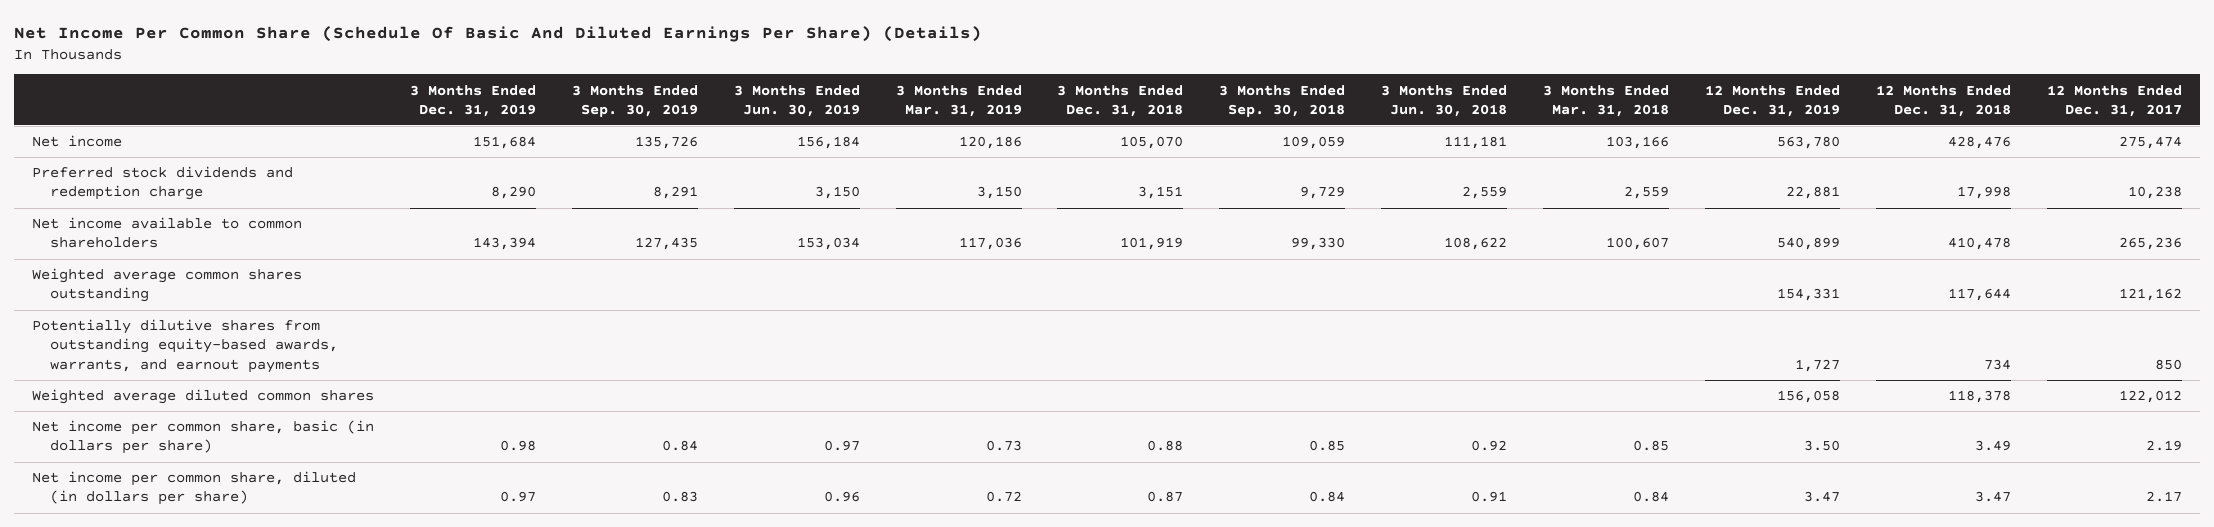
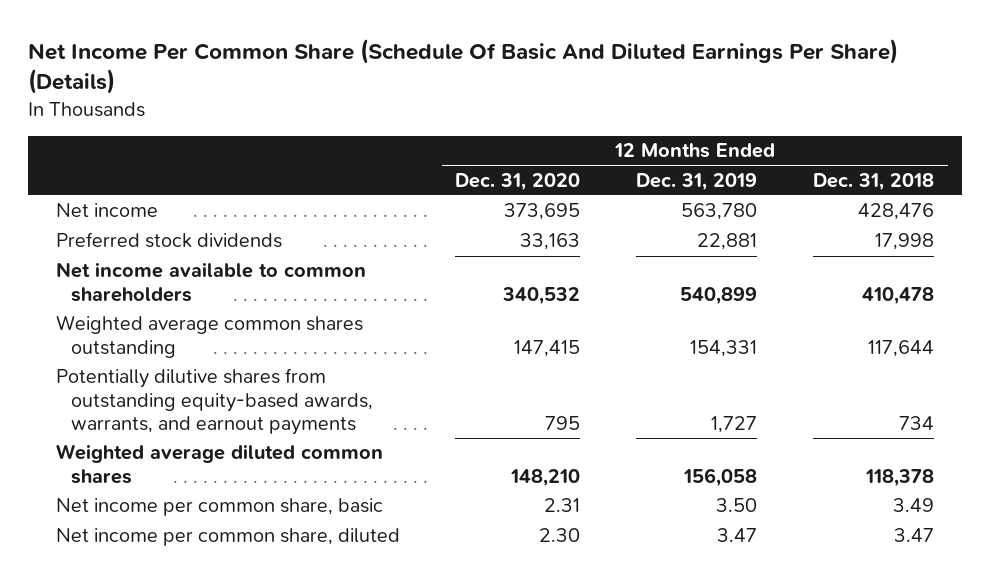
[409,84,536,117] 3 Months Ended Dec. 31, 2019 -> none
[571,84,698,117] 3 Months Ended Sep. 30, 2019 -> none
[733,84,860,117] 3 Months Ended Jun. 30, 2019 -> none
[895,84,1022,117] 3 Months Ended Mar. 31, 2019 -> none
[1057,84,1184,117] 3 Months Ended Dec. 31, 2018 -> none
[1219,84,1346,117] 3 Months Ended Sep. 30, 2018 -> none
[1381,84,1508,117] 3 Months Ended Jun. 30, 2018 -> none
[1543,84,1670,117] 3 Months Ended Mar. 31, 2018 -> none
[2046,84,2182,117] 12 Months Ended Dec. 31, 2017 -> none
none -> [455,172,581,191] Dec. 31, 2020
[32,166,294,201] Preferred stock dividends and redemption charge -> [55,232,282,249] Preferred stock dividends
[32,420,375,455] Net income per common share, basic (in dollars per share) -> [55,498,383,517] Net income per common share, basic
[32,471,357,506] Net income per common share, diluted (in dollars per share) -> [55,528,400,547] Net income per common share, diluted

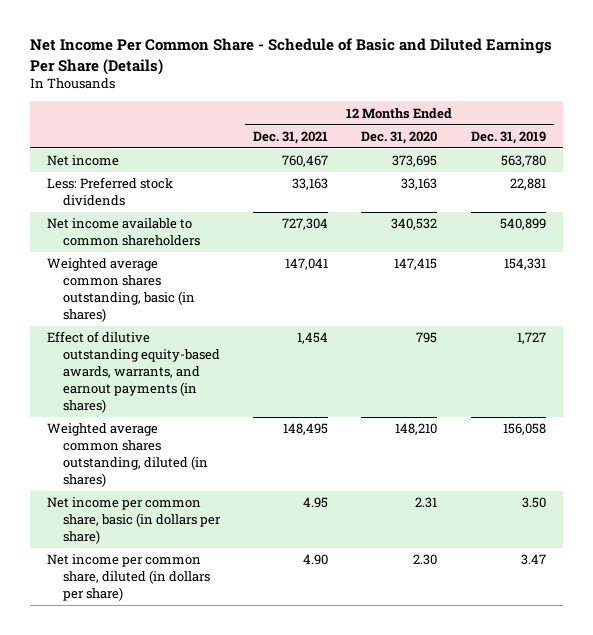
[27,38,898,95] Net Income Per Common Share (Schedule Of Basic And Diluted Earnings Per Share) (Details) -> [30,38,553,75] Net Income Per Common Share - Schedule of Basic and Diluted Earnings Per Share (Details)
[812,172,934,191] Dec. 31, 2018 -> none
none -> [252,130,328,144] Dec. 31, 2021
[55,232,282,249] Preferred stock dividends -> [46,177,173,207] Less: Preferred stock dividends
[55,315,363,358] Weighted average common shares outstanding -> [46,258,195,323] Weighted average common shares outstanding, basic (in shares)
[55,368,373,435] Potentially dilutive shares from outstanding equity-based awards, warrants, and earnout payments -> [46,331,220,414] Effect of dilutive outstanding equity-based awards, warrants, and earnout payments (in shares)
[55,444,383,484] Weighted average diluted common shares -> [46,423,208,488] Weighted average common shares outstanding, diluted (in shares)
[55,498,383,517] Net income per common share, basic -> [46,497,221,545] Net income per common share, basic (in dollars per share)
[55,528,400,547] Net income per common share, diluted -> [46,554,210,602] Net income per common share, diluted (in dollars per share)

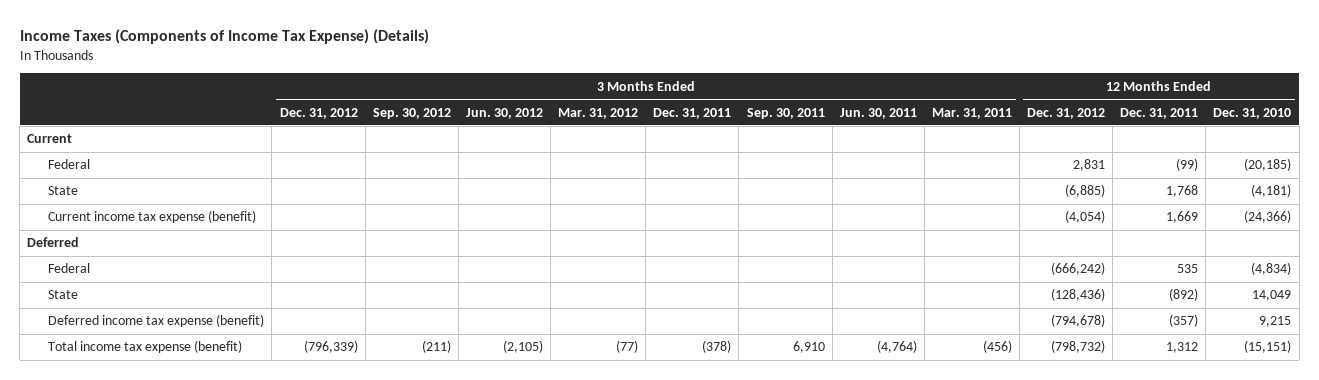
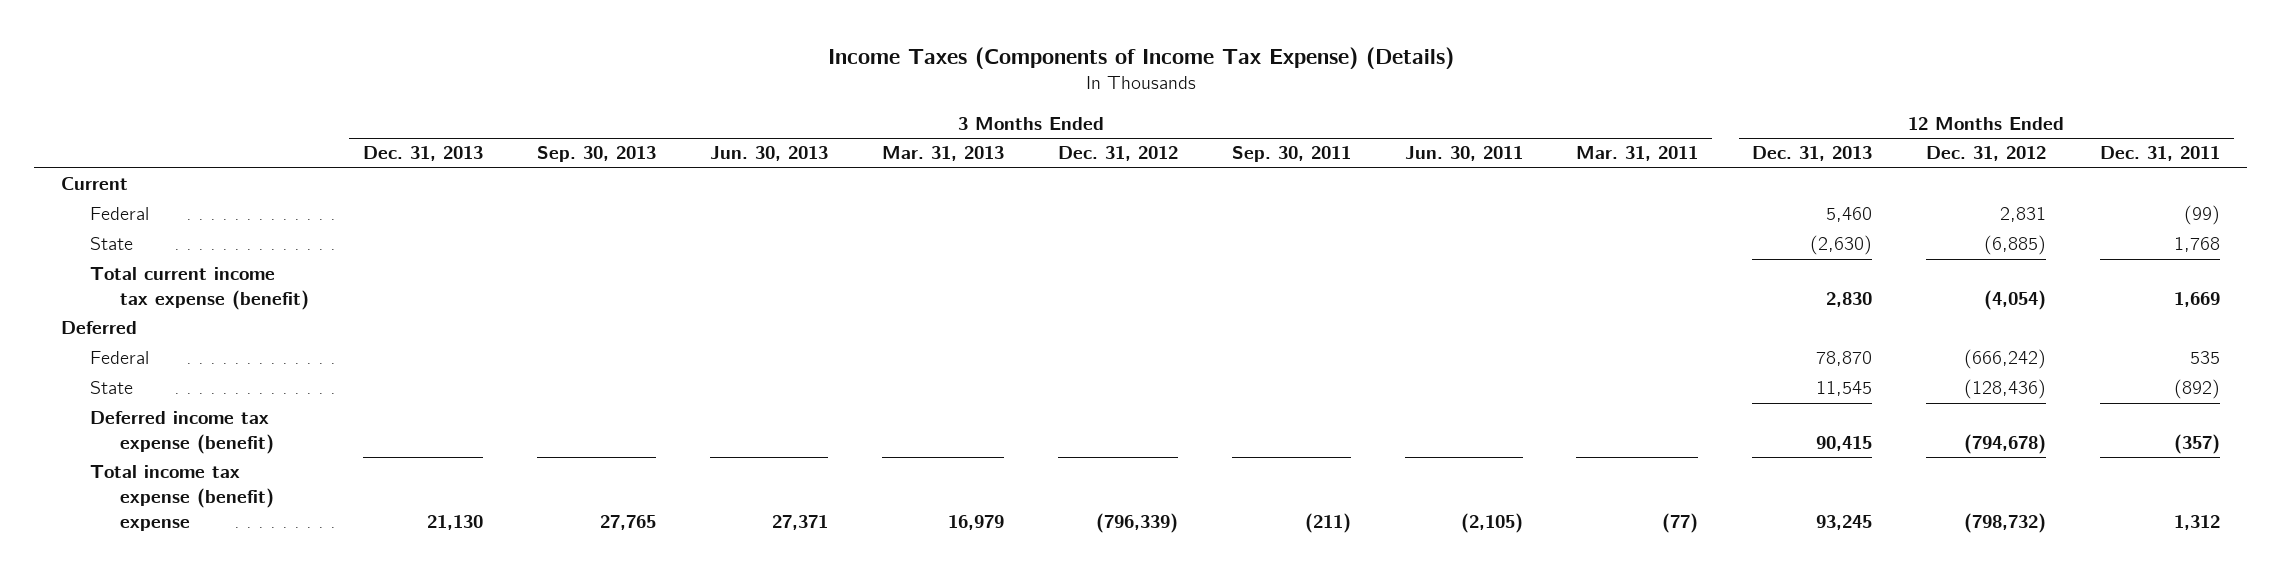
[372,107,451,119] Sep. 30, 2012 -> none
[465,107,543,119] Jun. 30, 2012 -> none
[558,107,639,119] Mar. 31, 2012 -> none
[653,107,732,119] Dec. 31, 2011 -> none
[1213,107,1292,119] Dec. 31, 2010 -> none
none -> [362,146,483,162] Dec. 31, 2013
none -> [536,146,656,163] Sep. 30, 2013
none -> [709,146,828,162] Jun. 30, 2013
none -> [881,146,1004,162] Mar. 31, 2013
none -> [1752,146,1873,162] Dec. 31, 2013
[48,210,257,224] Current income tax expense (benefit) -> [90,267,309,310] Total current income tax expense (benefit)
[48,340,243,354] Total income tax expense (benefit) -> [90,465,274,531] Total income tax expense (benefit) expense
[792,341,825,354] 6,910 -> [1304,512,1351,533] (211)
[876,340,917,354] (4,764) -> [1460,512,1523,533] (2,105)
[982,340,1012,354] (456) -> [1662,512,1699,533] (77)

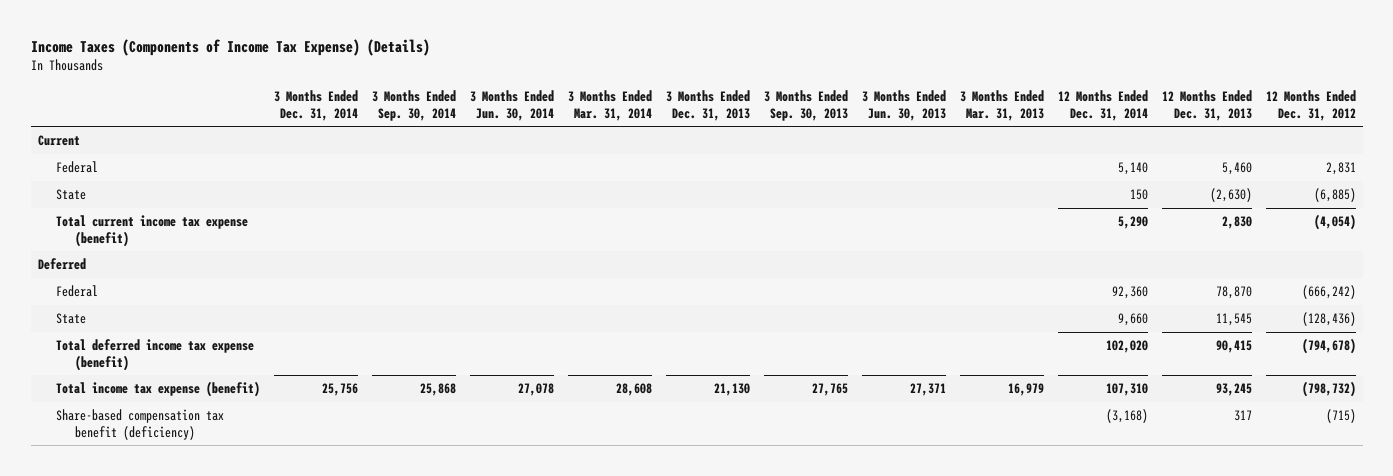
[1057,146,1178,162] Dec. 31, 2012 -> none
[1231,146,1351,163] Sep. 30, 2011 -> none
[1404,146,1523,162] Jun. 30, 2011 -> none
[1576,146,1699,162] Mar. 31, 2011 -> none
[2100,146,2221,162] Dec. 31, 2011 -> none
none -> [274,90,359,121] 3 Months Ended Dec. 31, 2014
none -> [372,90,457,121] 3 Months Ended Sep. 30, 2014
none -> [470,90,555,121] 3 Months Ended Jun. 30, 2014
none -> [568,90,653,121] 3 Months Ended Mar. 31, 2014
none -> [1057,90,1148,121] 12 Months Ended Dec. 31, 2014
[90,411,274,454] Deferred income tax expense (benefit) -> [56,339,255,371] Total deferred income tax expense (benefit)
[90,465,274,531] Total income tax expense (benefit) expense -> [56,381,261,398] Total income tax expense (benefit)
none -> [56,409,225,440] Share-based compensation tax benefit (deficiency)

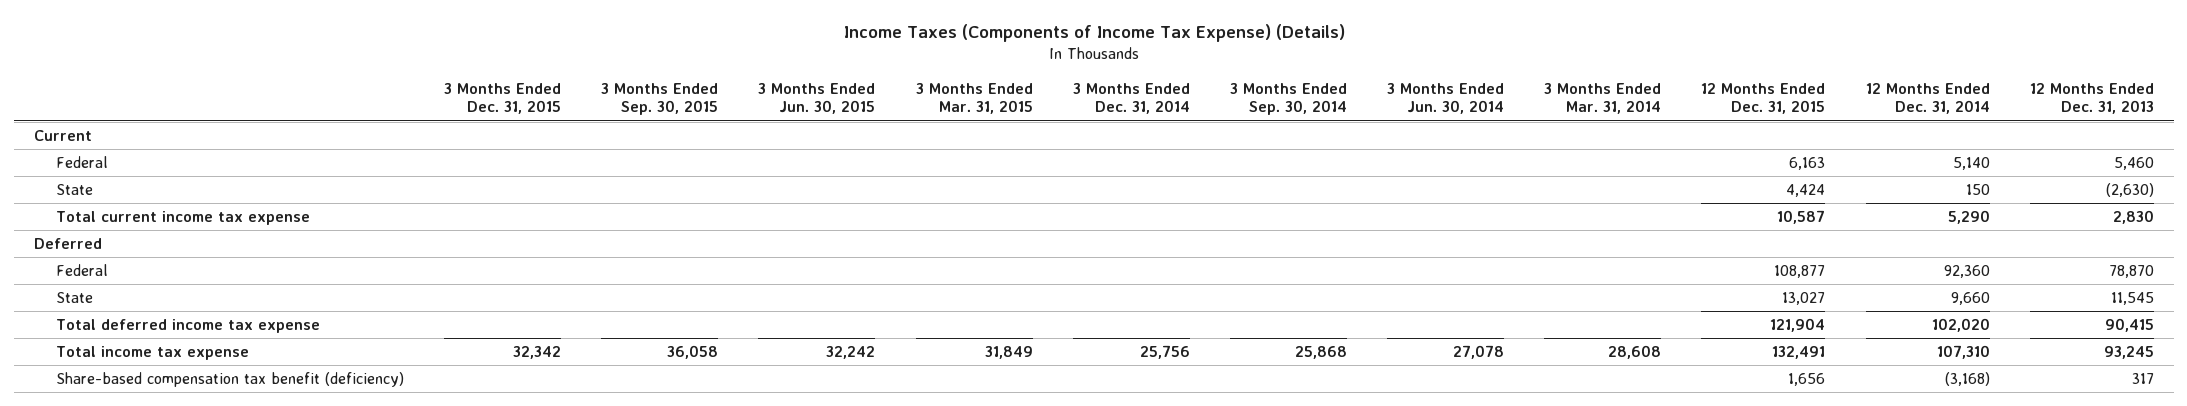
[666,90,751,121] 3 Months Ended Dec. 31, 2013 -> none
[764,90,849,121] 3 Months Ended Sep. 30, 2013 -> none
[861,90,946,121] 3 Months Ended Jun. 30, 2013 -> none
[959,90,1044,121] 3 Months Ended Mar. 31, 2013 -> none
[1265,90,1356,121] 12 Months Ended Dec. 31, 2012 -> none
none -> [444,83,562,115] 3 Months Ended Dec. 31, 2015
none -> [601,83,719,116] 3 Months Ended Sep. 30, 2015
none -> [758,83,876,115] 3 Months Ended Jun. 30, 2015
none -> [915,83,1033,115] 3 Months Ended Mar. 31, 2015
none -> [1701,83,1826,115] 12 Months Ended Dec. 31, 2015
[56,215,249,247] Total current income tax expense (benefit) -> [55,210,310,225] Total current income tax expense
[56,339,255,371] Total deferred income tax expense (benefit) -> [55,318,320,333] Total deferred income tax expense
[56,381,261,398] Total income tax expense (benefit) -> [55,345,249,360] Total income tax expense

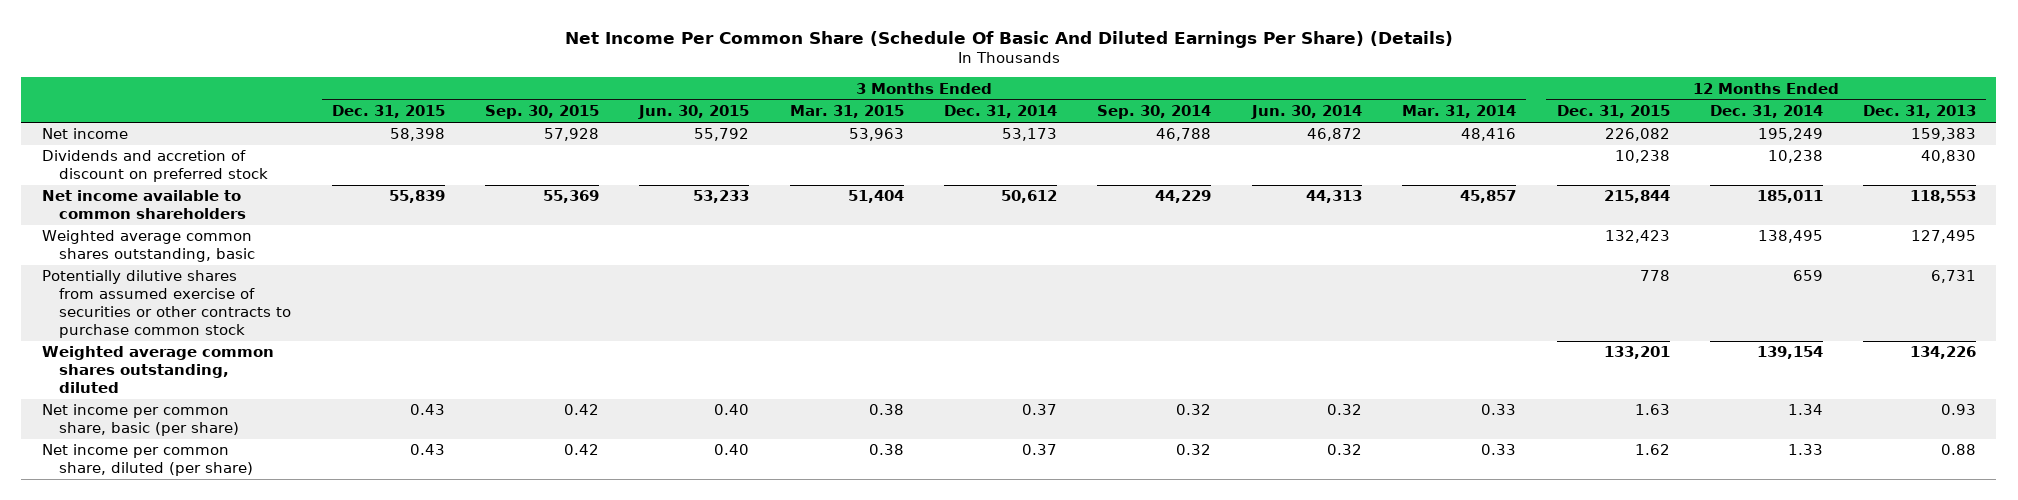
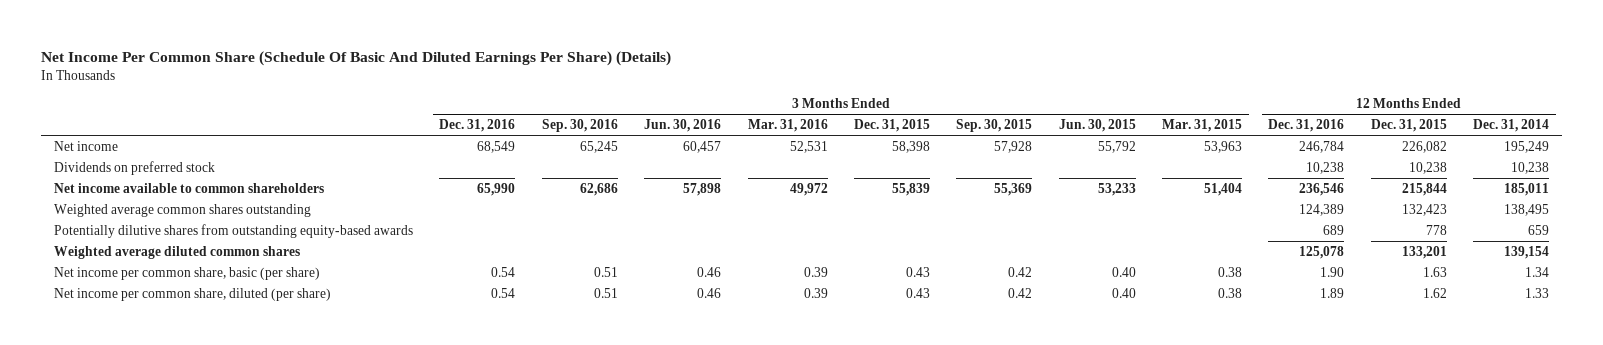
[944,105,1058,119] Dec. 31, 2014 -> none
[1097,105,1212,120] Sep. 30, 2014 -> none
[1250,105,1362,120] Jun. 30, 2014 -> none
[1402,105,1517,119] Mar. 31, 2014 -> none
[1863,105,1977,119] Dec. 31, 2013 -> none
none -> [439,119,516,133] Dec. 31, 2016
none -> [541,119,618,133] Sep. 30, 2016
none -> [644,119,722,133] Jun. 30, 2016
none -> [747,119,828,133] Mar. 31, 2016
none -> [1268,119,1345,133] Dec. 31, 2016
[41,150,269,183] Dividends and accretion of discount on preferred stock -> [54,160,216,175] Dividends on preferred stock
[41,230,256,263] Weighted average common shares outstanding, basic -> [54,203,312,217] Weighted average common shares outstanding
[41,270,292,338] Potentially dilutive shares from assumed exercise of securities or other contracts to purchase common stock -> [54,223,414,238] Potentially dilutive shares from outstanding equity-based awards
[41,346,274,393] Weighted average common shares outstanding, diluted -> [54,245,301,259] Weighted average diluted common shares

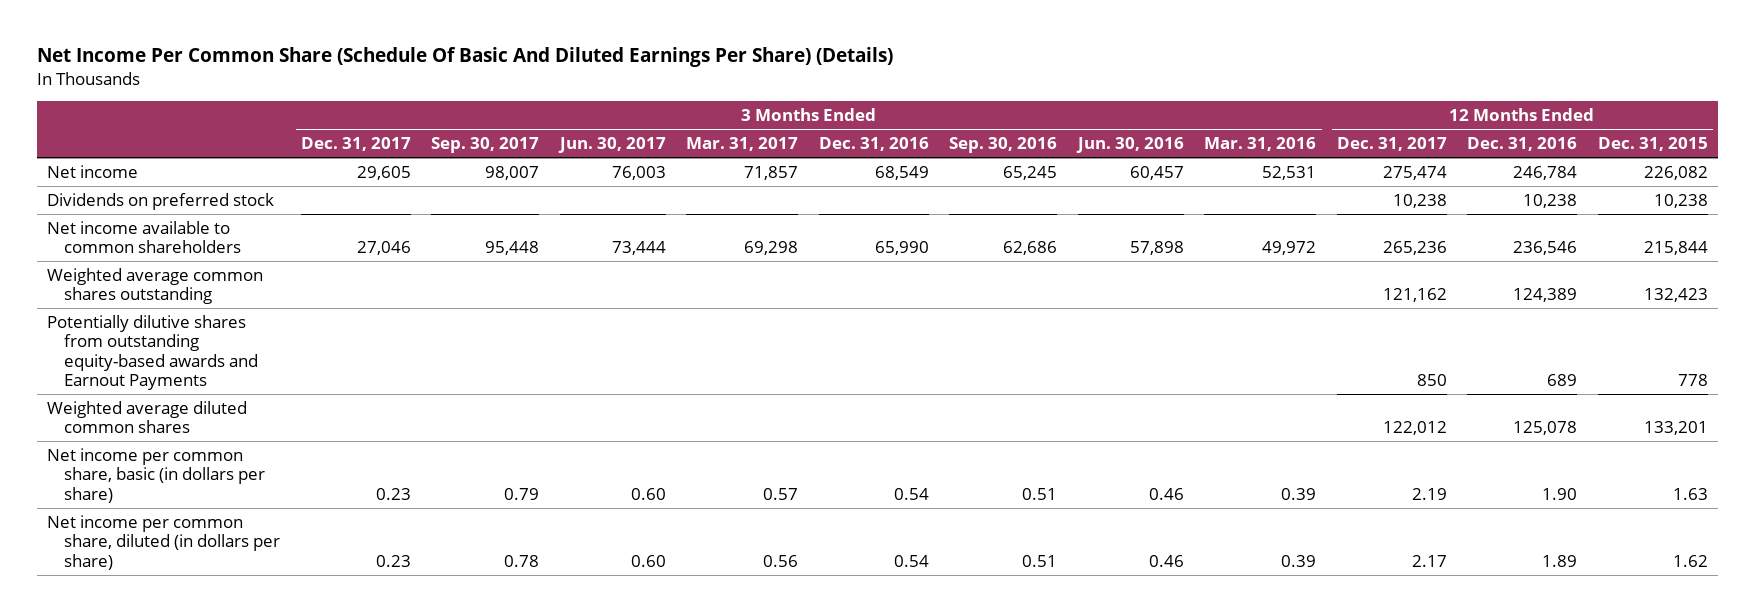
[853,119,930,133] Dec. 31, 2015 -> none
[956,119,1033,133] Sep. 30, 2015 -> none
[1058,119,1136,133] Jun. 30, 2015 -> none
[1161,119,1242,133] Mar. 31, 2015 -> none
[1473,119,1550,133] Dec. 31, 2014 -> none
none -> [300,136,411,151] Dec. 31, 2017
none -> [431,136,540,153] Sep. 30, 2017
none -> [557,136,666,153] Jun. 30, 2017
none -> [686,136,799,151] Mar. 31, 2017
none -> [1336,136,1447,151] Dec. 31, 2017
[54,223,414,238] Potentially dilutive shares from outstanding equity-based awards -> [46,314,259,390] Potentially dilutive shares from outstanding equity-based awards and Earnout Payments
[54,266,321,280] Net income per common share, basic (per share) -> [46,447,266,503] Net income per common share, basic (in dollars per share)
[54,287,332,301] Net income per common share, diluted (per share) -> [46,514,281,570] Net income per common share, diluted (in dollars per share)

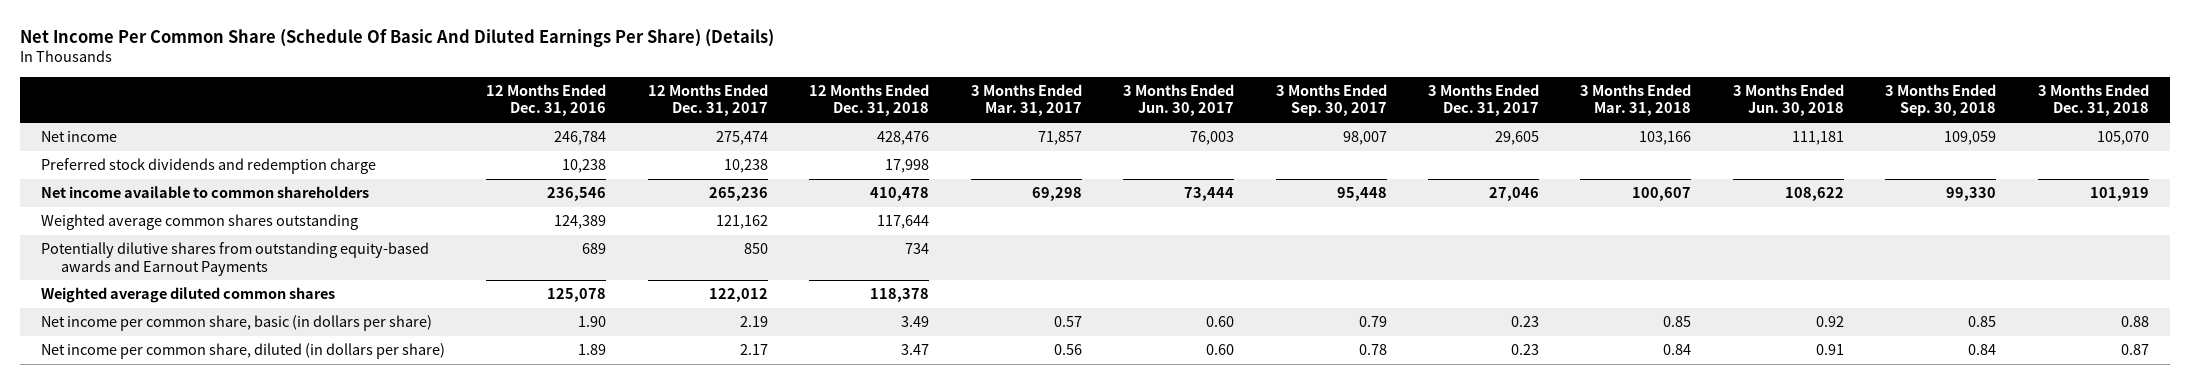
[818,136,929,151] Dec. 31, 2016 -> none
[949,136,1058,153] Sep. 30, 2016 -> none
[1075,136,1184,153] Jun. 30, 2016 -> none
[1204,136,1317,151] Mar. 31, 2016 -> none
[1597,136,1708,151] Dec. 31, 2015 -> none
none -> [809,84,930,117] 12 Months Ended Dec. 31, 2018
none -> [1580,84,1692,117] 3 Months Ended Mar. 31, 2018
none -> [1732,84,1844,117] 3 Months Ended Jun. 30, 2018
none -> [1885,84,1997,117] 3 Months Ended Sep. 30, 2018
none -> [2037,84,2149,117] 3 Months Ended Dec. 31, 2018
[46,192,274,210] Dividends on preferred stock -> [40,158,376,175] Preferred stock dividends and redemption charge

